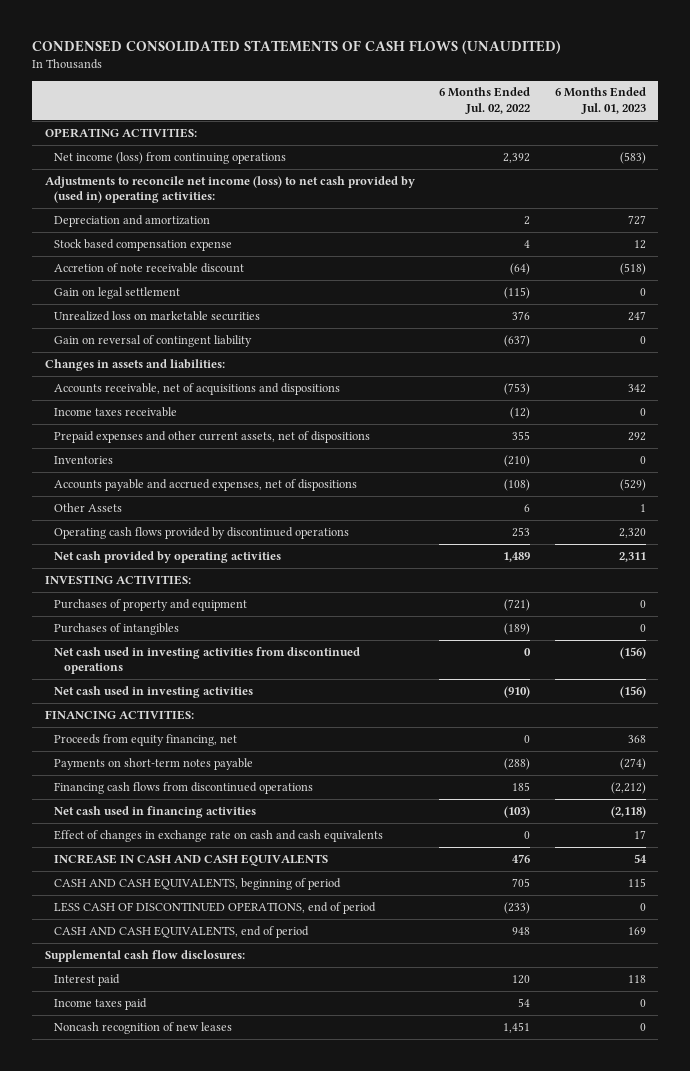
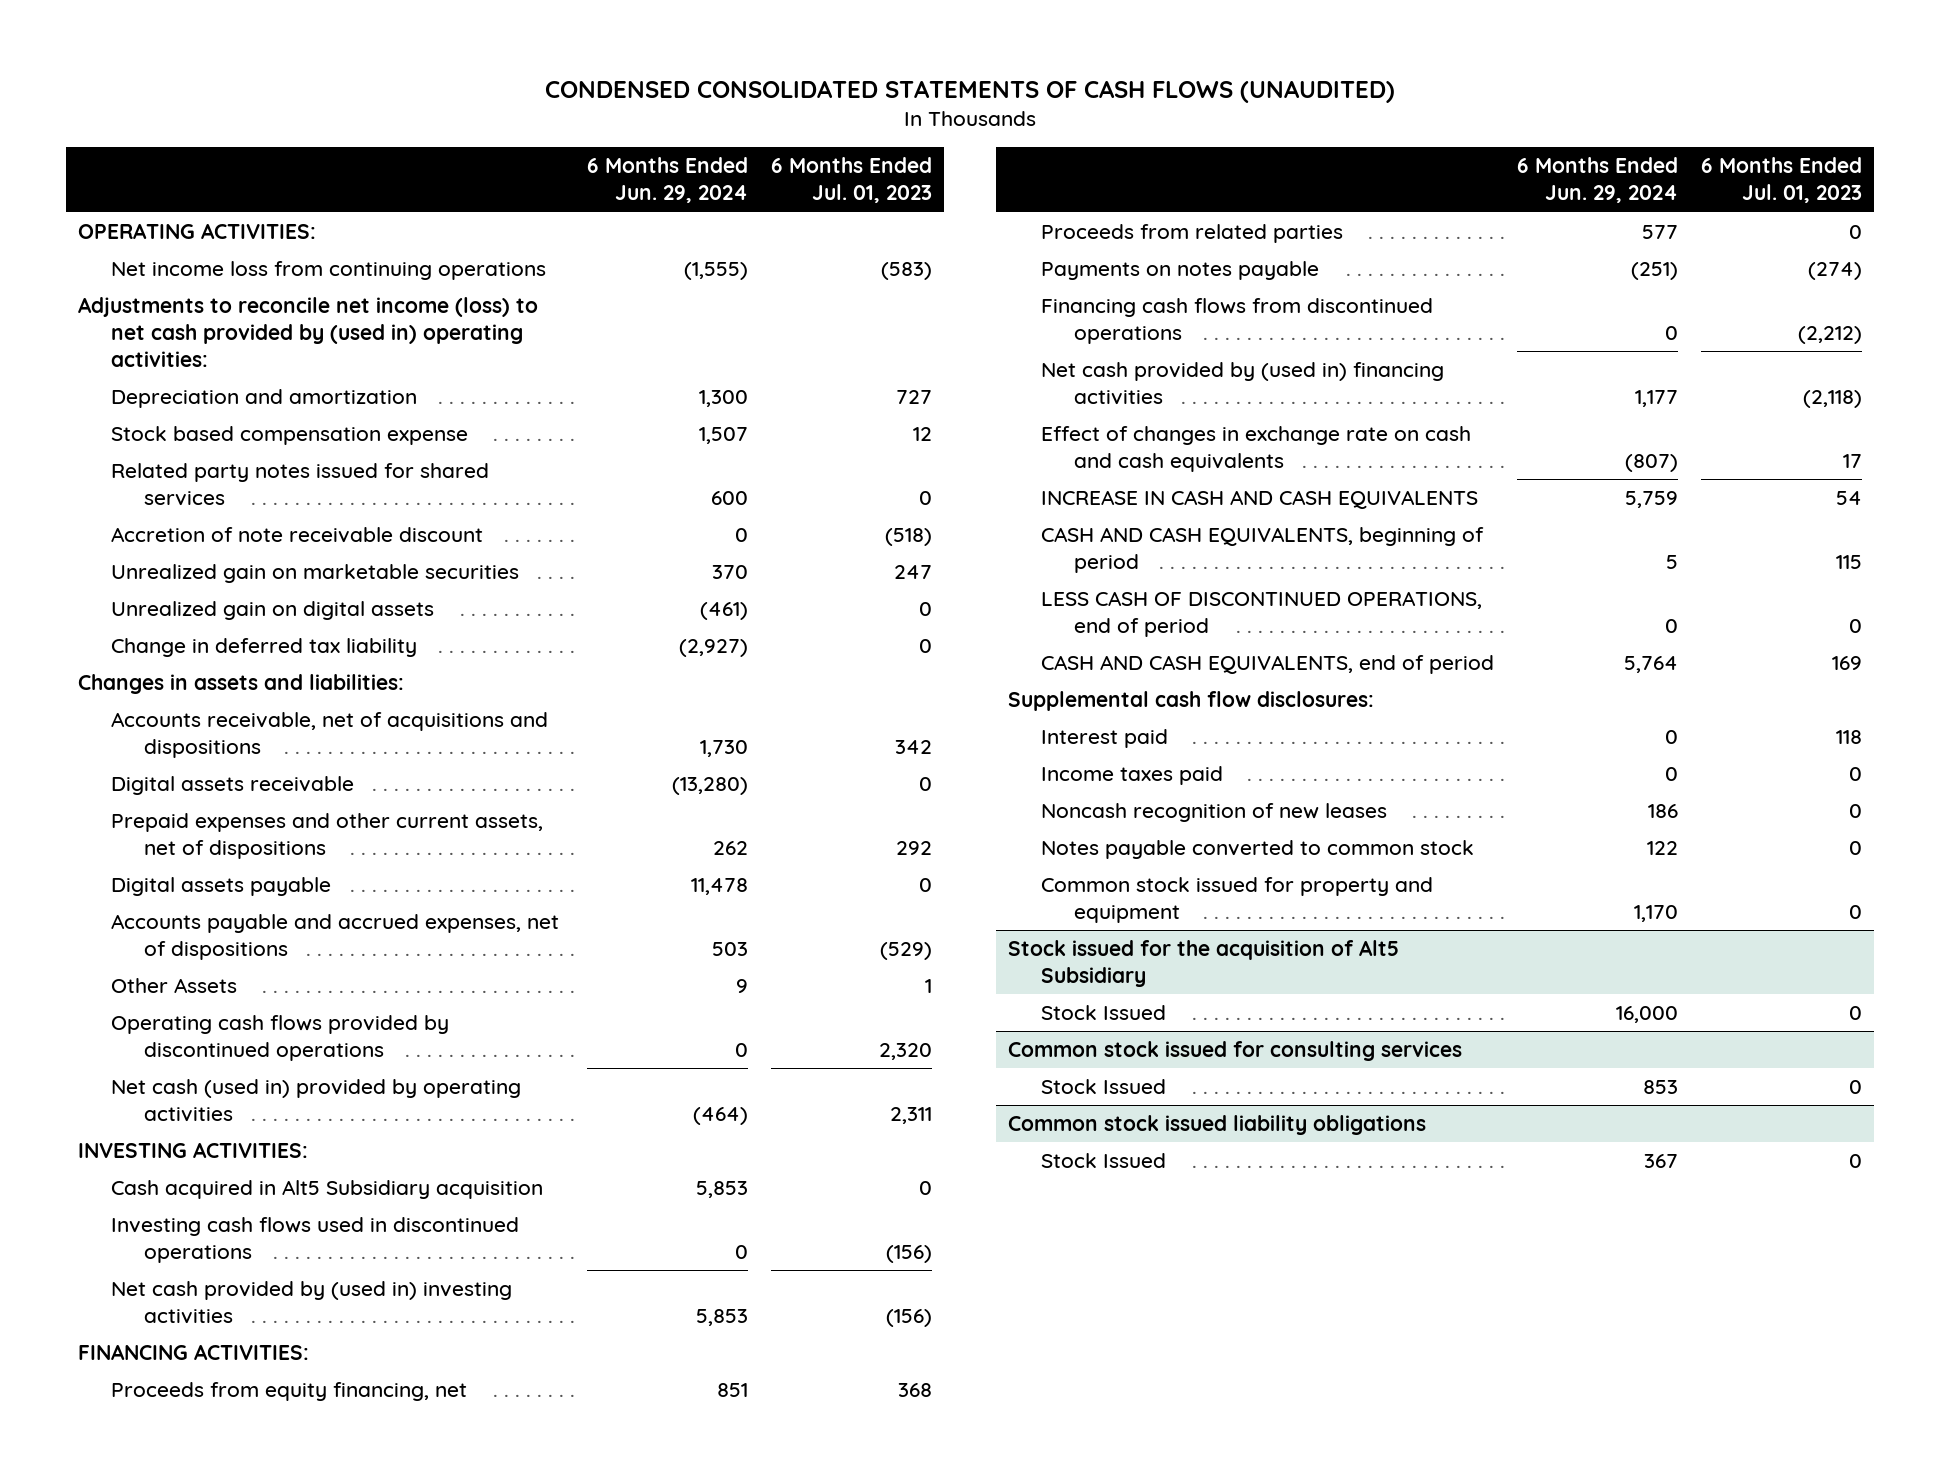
[439,87,531,114] 6 Months Ended Jul. 02, 2022 -> none
none -> [586,157,748,204] 6 Months Ended Jun. 29, 2024
[54,151,287,164] Net income (loss) from continuing operations -> [110,261,546,281] Net income loss from continuing operations
none -> [110,463,489,506] Related party notes issued for shared services
[54,286,181,299] Gain on legal settlement -> none
[54,334,253,347] Gain on reversal of contingent liability -> none
[54,310,261,321] Unrealized loss on marketable securities -> [110,564,519,584] Unrealized gain on marketable securities
none -> [110,601,434,621] Unrealized gain on digital assets
none -> [110,638,417,658] Change in deferred tax liability
[54,406,178,417] Income taxes receivable -> none
none -> [110,776,354,796] Digital assets receivable
[54,455,114,464] Inventories -> none
none -> [110,877,331,897] Digital assets payable
[54,550,282,563] Net cash provided by operating activities -> [110,1079,521,1122] Net cash (used in) provided by operating activities
[54,598,248,611] Purchases of property and equipment -> none
[54,622,180,635] Purchases of intangibles -> none
none -> [110,1180,543,1200] Cash acquired in Alt5 Subsidiary acquisition
[54,646,361,675] Net cash used in investing activities from discontinued operations -> [110,1217,519,1263] Investing cash flows used in discontinued operations
[54,685,254,698] Net cash used in investing activities -> [110,1281,512,1324] Net cash provided by (used in) investing activities
none -> [1040,224,1343,244] Proceeds from related parties
[54,757,254,770] Payments on short-term notes payable -> [1040,261,1319,281] Payments on notes payable
[54,805,257,818] Net cash used in financing activities -> [1040,362,1444,405] Net cash provided by (used in) financing activities
none -> [1040,840,1474,860] Notes payable converted to common stock
none -> [1040,877,1433,923] Common stock issued for property and equipment
none -> [1007,940,1399,987] Stock issued for the acquisition of Alt5 Subsidiary
none -> [1040,1005,1166,1021] Stock Issued
none -> [1007,1041,1462,1062] Common stock issued for consulting services
none -> [1040,1079,1166,1095] Stock Issued
none -> [1007,1115,1426,1136] Common stock issued liability obligations
none -> [1040,1153,1166,1169] Stock Issued

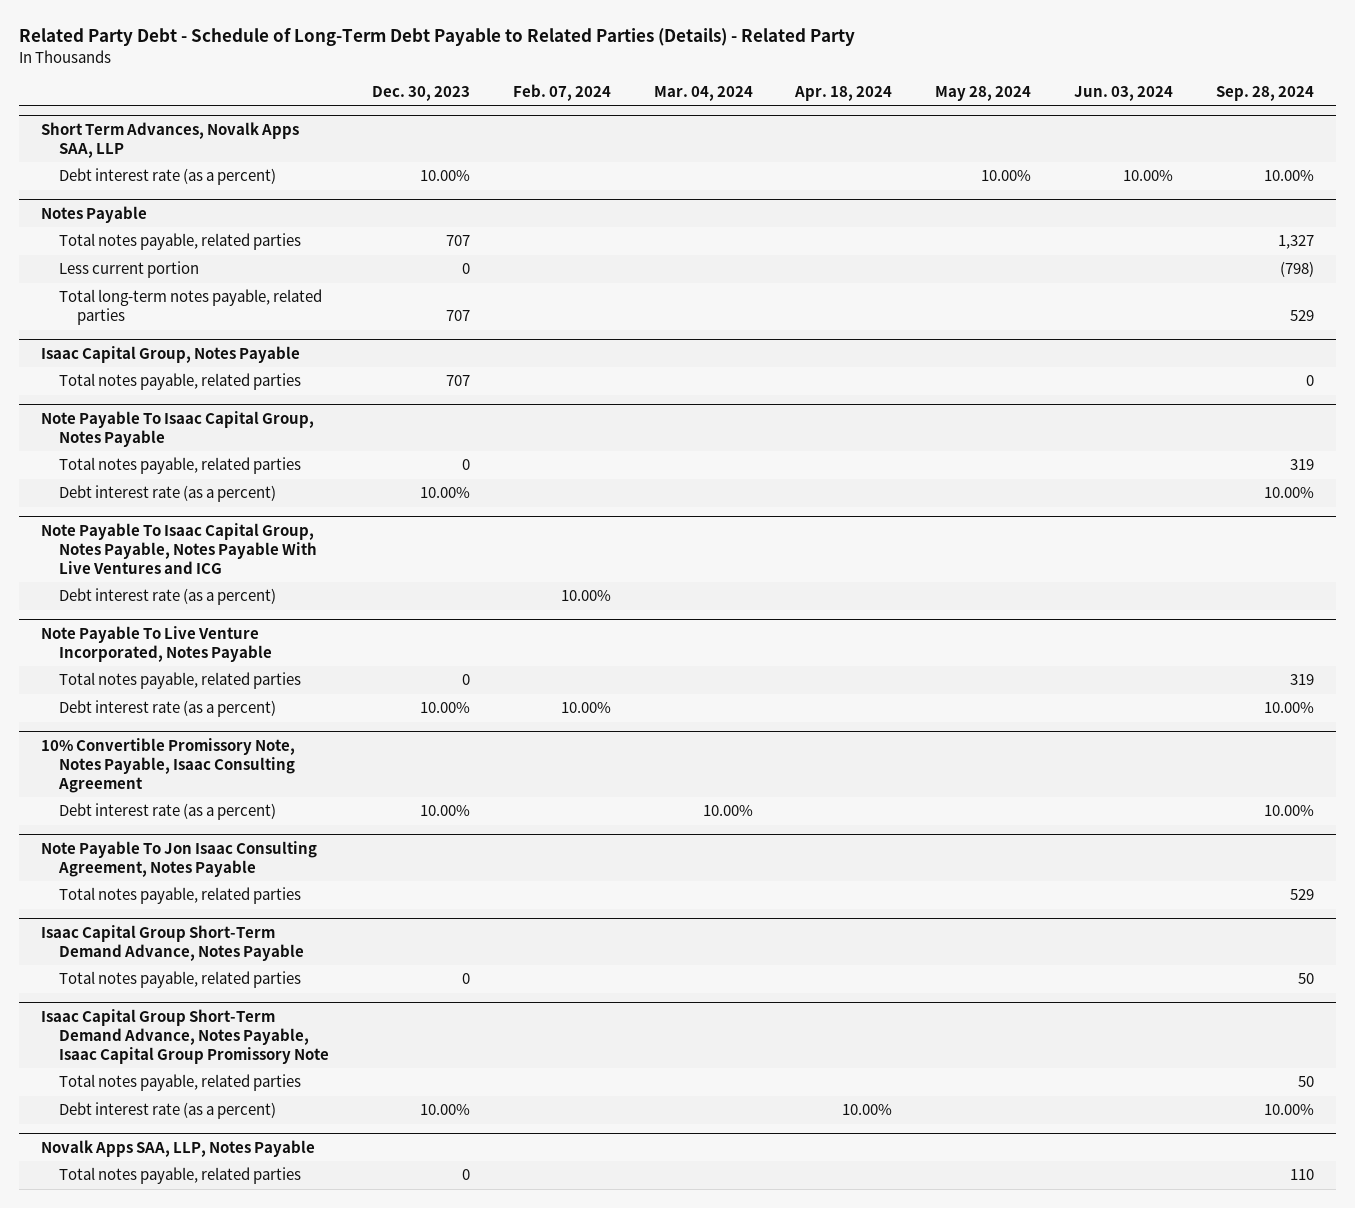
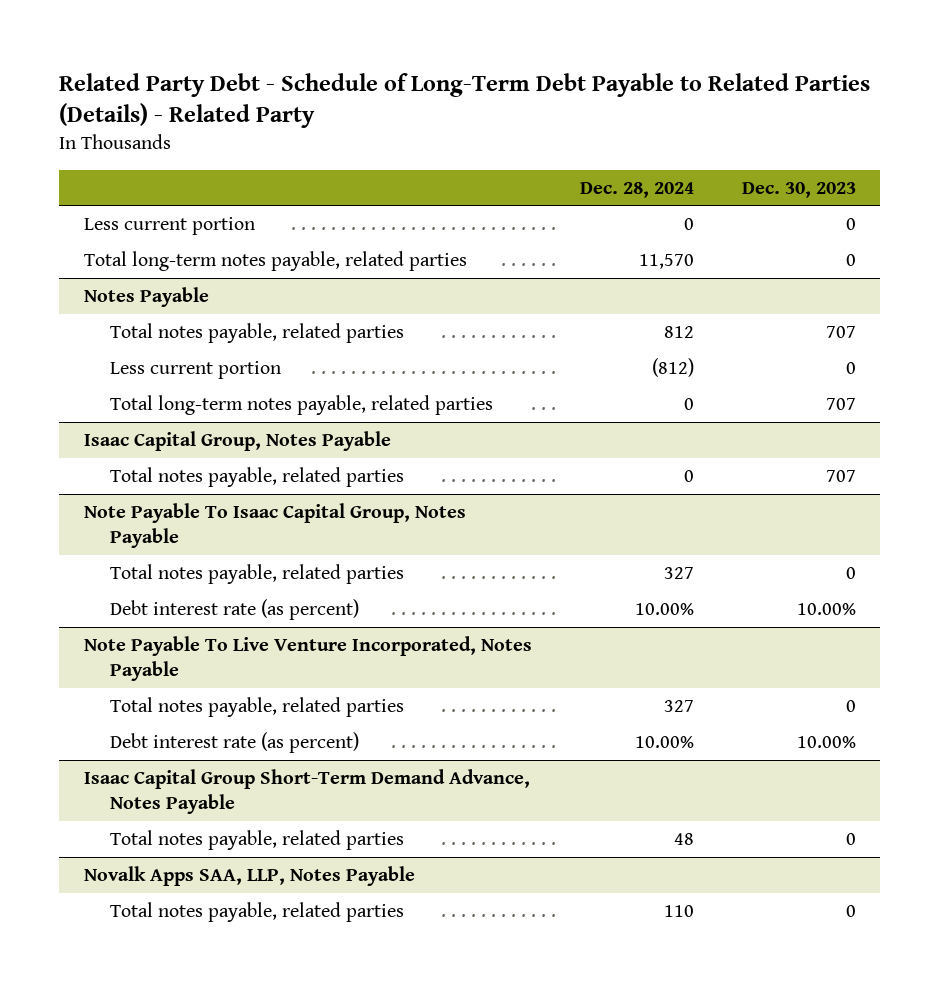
[512,83,611,101] Feb. 07, 2024 -> none
[653,85,753,101] Mar. 04, 2024 -> none
[794,85,893,101] Apr. 18, 2024 -> none
[935,85,1032,101] May 28, 2024 -> none
[1074,85,1174,101] Jun. 03, 2024 -> none
[1216,85,1315,101] Sep. 28, 2024 -> none
none -> [579,181,694,198] Dec. 28, 2024
[40,121,299,158] Short Term Advances, Novalk Apps SAA, LLP -> none
[58,168,276,186] Debt interest rate (as a percent) -> none
none -> [83,217,255,236] Less current portion
none -> [83,251,467,272] Total long-term notes payable, related parties
[40,522,317,574] Note Payable To Isaac Capital Group, Notes Payable, Notes Payable With Live Ventures and ICG -> none
[58,588,276,606] Debt interest rate (as a percent) -> none
[58,485,276,503] Debt interest rate (as a percent) -> [109,599,359,621] Debt interest rate (as percent)
[40,737,295,793] 10% Convertible Promissory Note, Notes Payable, Isaac Consulting Agreement -> none
[58,803,276,821] Debt interest rate (as a percent) -> none
[40,840,317,877] Note Payable To Jon Isaac Consulting Agreement, Notes Payable -> none
[58,887,301,905] Total notes payable, related parties -> none
[58,700,276,718] Debt interest rate (as a percent) -> [109,732,359,754] Debt interest rate (as percent)
[40,1008,329,1064] Isaac Capital Group Short-Term Demand Advance, Notes Payable, Isaac Capital Group Promissory Note -> none
[58,1074,301,1092] Total notes payable, related parties -> none
[58,1102,276,1120] Debt interest rate (as a percent) -> none

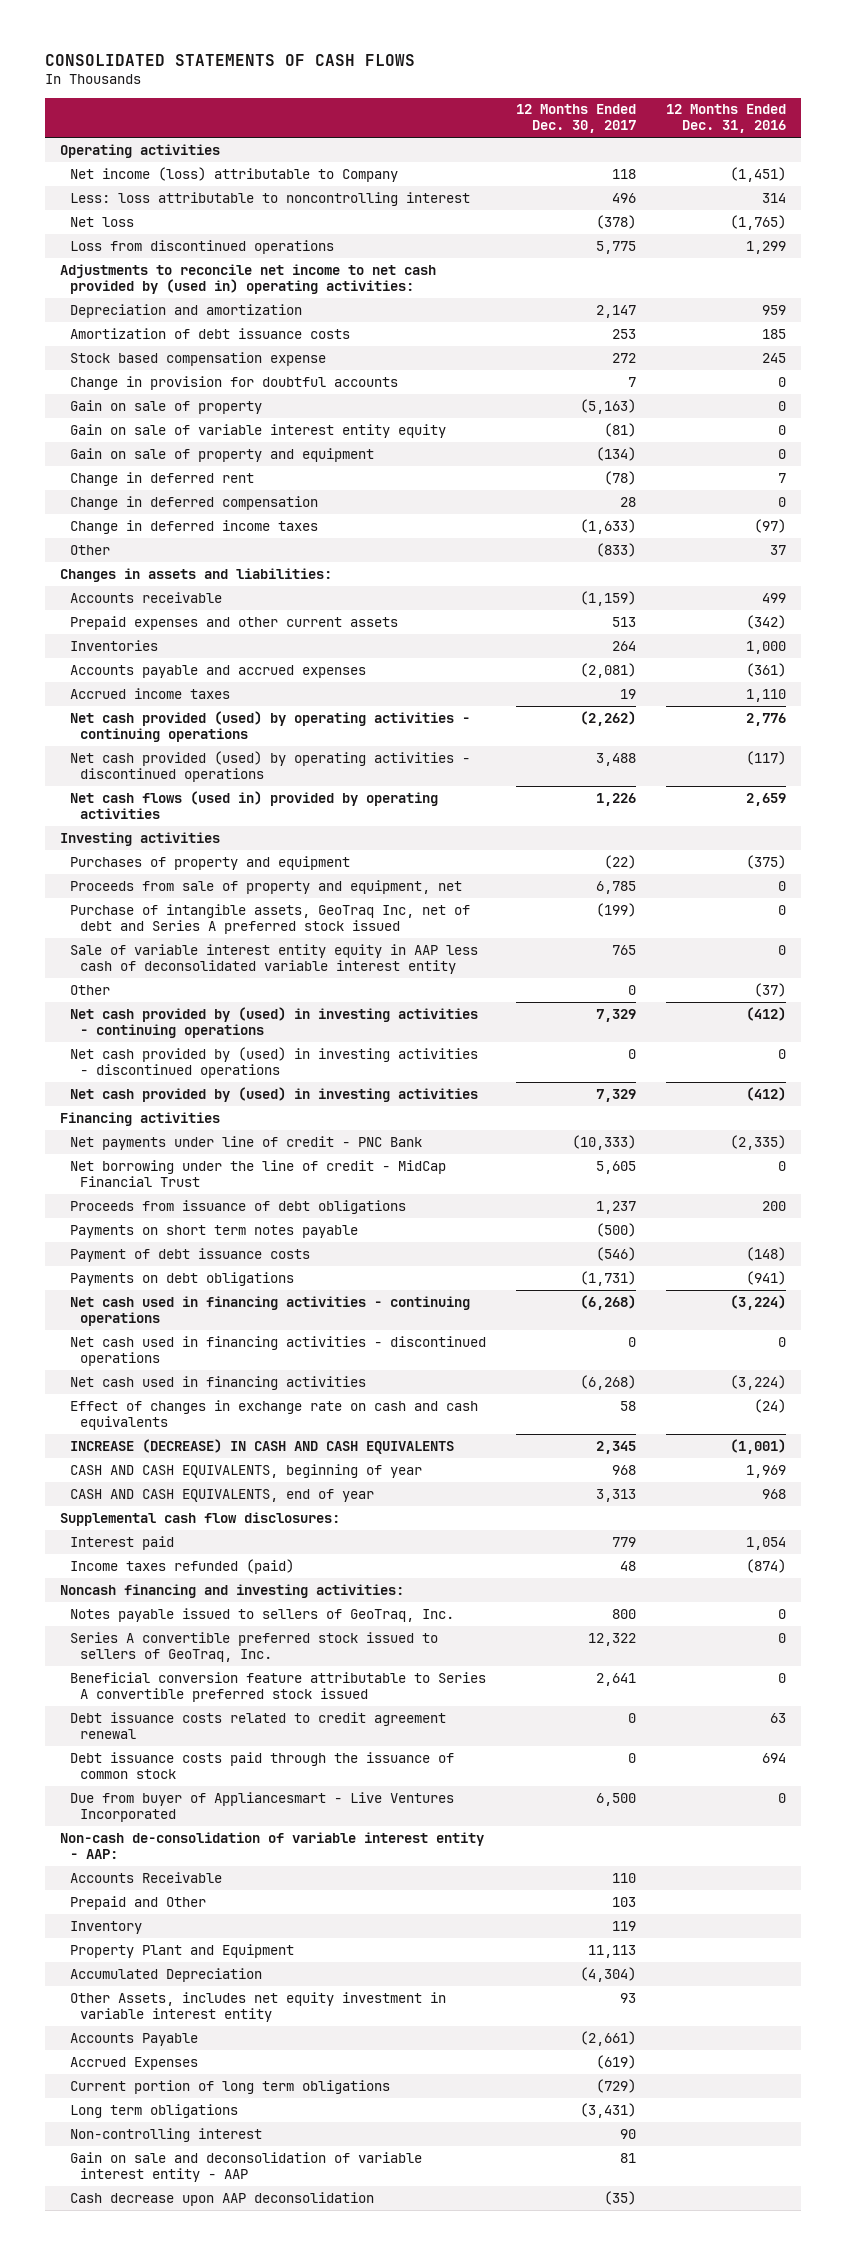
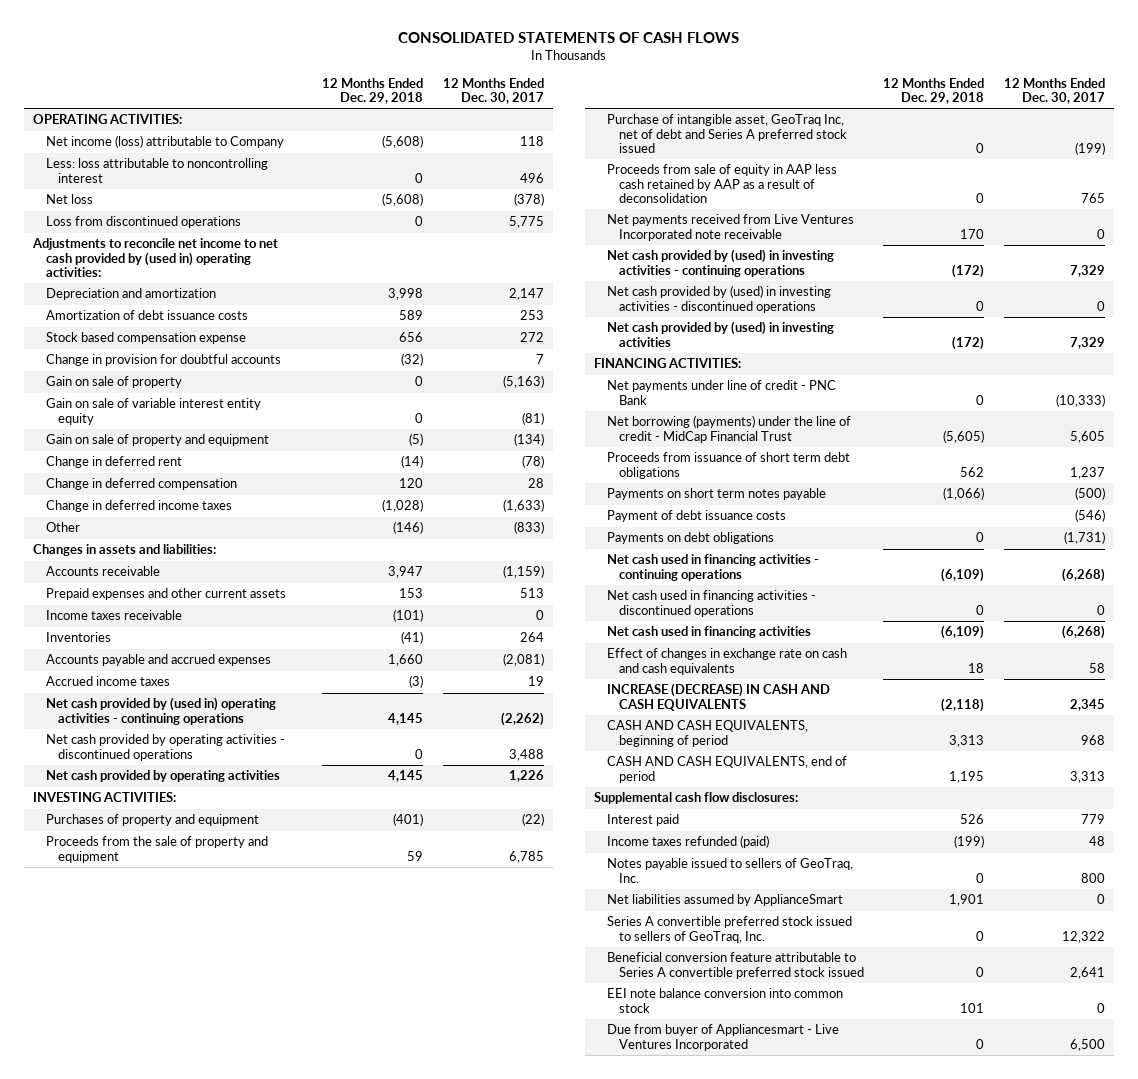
[665,104,786,134] 12 Months Ended Dec. 31, 2016 -> none
none -> [322,77,424,105] 12 Months Ended Dec. 29, 2018
[59,143,220,158] Operating activities -> [33,114,183,125] OPERATING ACTIVITIES:
none -> [45,610,182,621] Income taxes receivable
[69,710,470,742] Net cash provided (used) by operating activities - continuing operations -> [45,697,276,725] Net cash provided by (used in) operating activities - continuing operations
[69,750,470,782] Net cash provided (used) by operating activities - discontinued operations -> [45,734,285,761] Net cash provided by operating activities - discontinued operations
[69,790,438,819] Net cash flows (used in) provided by operating activities -> [45,770,280,783] Net cash provided by operating activities
[59,831,220,846] Investing activities -> [33,792,177,803] INVESTING ACTIVITIES:
[69,984,110,995] Other -> none
[69,879,462,894] Proceeds from sale of property and equipment, net -> [45,836,268,863] Proceeds from the sale of property and equipment
[69,903,470,934] Purchase of intangible assets, GeoTraq Inc, net of debt and Series A preferred stock issued -> [606,114,848,154] Purchase of intangible asset, GeoTraq Inc, net of debt and Series A preferred stock issued
[69,943,478,974] Sale of variable interest entity equity in AAP less cash of deconsolidated variable interest entity -> [606,164,837,204] Proceeds from sale of equity in AAP less cash retained by AAP as a result of deconsolidation
none -> [606,214,854,241] Net payments received from Live Ventures Incorporated note receivable
[59,1111,220,1126] Financing activities -> [594,358,742,369] FINANCING ACTIVITIES:
[69,1159,446,1187] Net borrowing under the line of credit - MidCap Financial Trust -> [606,415,851,443] Net borrowing (payments) under the line of credit - MidCap Financial Trust
[69,1199,406,1214] Proceeds from issuance of debt obligations -> [606,452,850,479] Proceeds from issuance of short term debt obligations
[69,1463,422,1478] CASH AND CASH EQUIVALENTS, beginning of year -> [606,720,808,747] CASH AND CASH EQUIVALENTS, beginning of period
[69,1488,374,1502] CASH AND CASH EQUIVALENTS, end of year -> [606,756,847,783] CASH AND CASH EQUIVALENTS, end of period
[59,1583,404,1598] Noncash financing and investing activities: -> none
none -> [606,894,843,907] Net liabilities assumed by ApplianceSmart
[69,1711,446,1739] Debt issuance costs related to credit agreement renewal -> none
[69,1751,454,1779] Debt issuance costs paid through the issuance of common stock -> none
none -> [606,988,843,1013] EEI note balance conversion into common stock
[59,1831,484,1859] Non-cash de-consolidation of variable interest entity - AAP: -> none
[69,1871,222,1883] Accounts Receivable -> none
[69,1895,206,1910] Prepaid and Other -> none
[69,1920,142,1934] Inventory -> none
[69,1943,294,1958] Property Plant and Equipment -> none
[69,1967,262,1982] Accumulated Depreciation -> none
[69,1991,446,2022] Other Assets, includes net equity investment in variable interest entity -> none
[69,2032,198,2046] Accounts Payable -> none
[69,2056,198,2070] Accrued Expenses -> none
[69,2079,390,2094] Current portion of long term obligations -> none
[69,2103,238,2118] Long term obligations -> none
[69,2127,262,2142] Non-controlling interest -> none
[69,2151,422,2182] Gain on sale and deconsolidation of variable interest entity - AAP -> none
[69,2191,374,2206] Cash decrease upon AAP deconsolidation -> none

